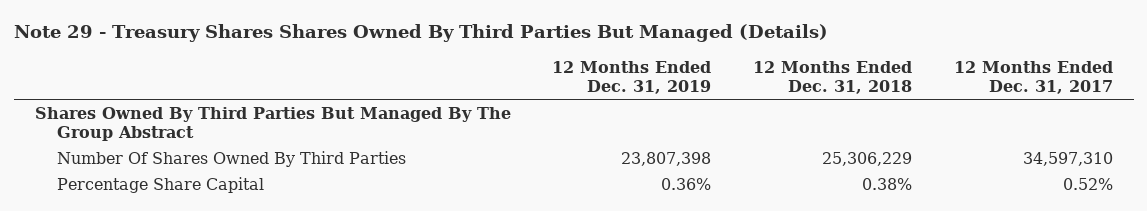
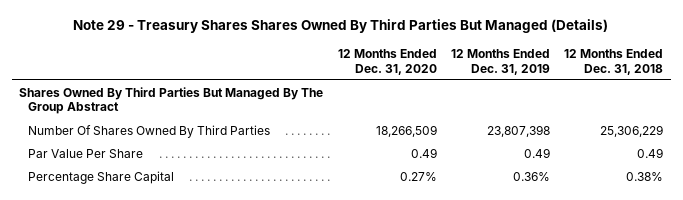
[953,60,1113,95] 12 Months Ended Dec. 31, 2017 -> none
none -> [337,49,437,75] 12 Months Ended Dec. 31, 2020
none -> [28,148,144,158] Par Value Per Share

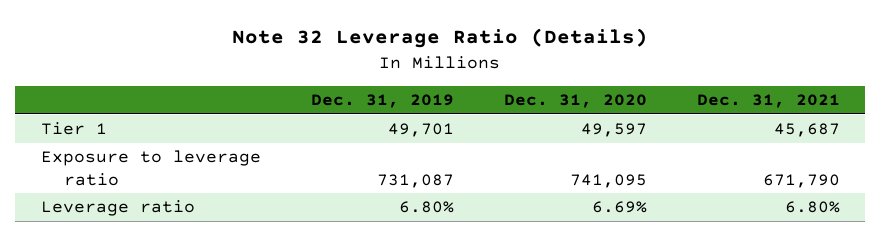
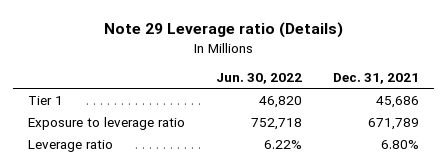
[232,28,649,49] Note 32 Leverage Ratio (Details) -> [103,22,343,39] Note 29 Leverage ratio (Details)
[310,94,454,109] Dec. 31, 2019 -> none
[503,94,647,109] Dec. 31, 2020 -> none
none -> [216,73,303,85] Jun. 30, 2022
[774,123,841,138] 45,687 -> [375,95,419,108] 45,686
[763,173,841,188] 671,790 -> [367,117,419,130] 671,789

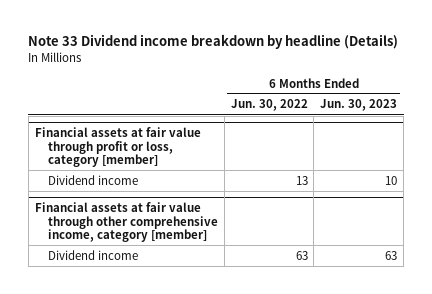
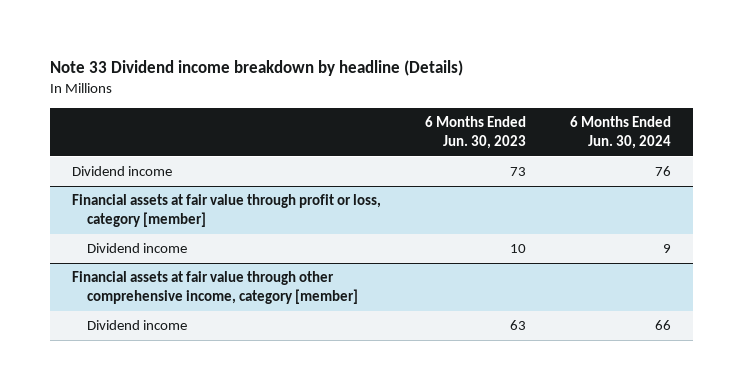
[230,99,308,112] Jun. 30, 2022 -> none
none -> [569,116,671,150] 6 Months Ended Jun. 30, 2024
none -> [72,166,173,177] Dividend income

